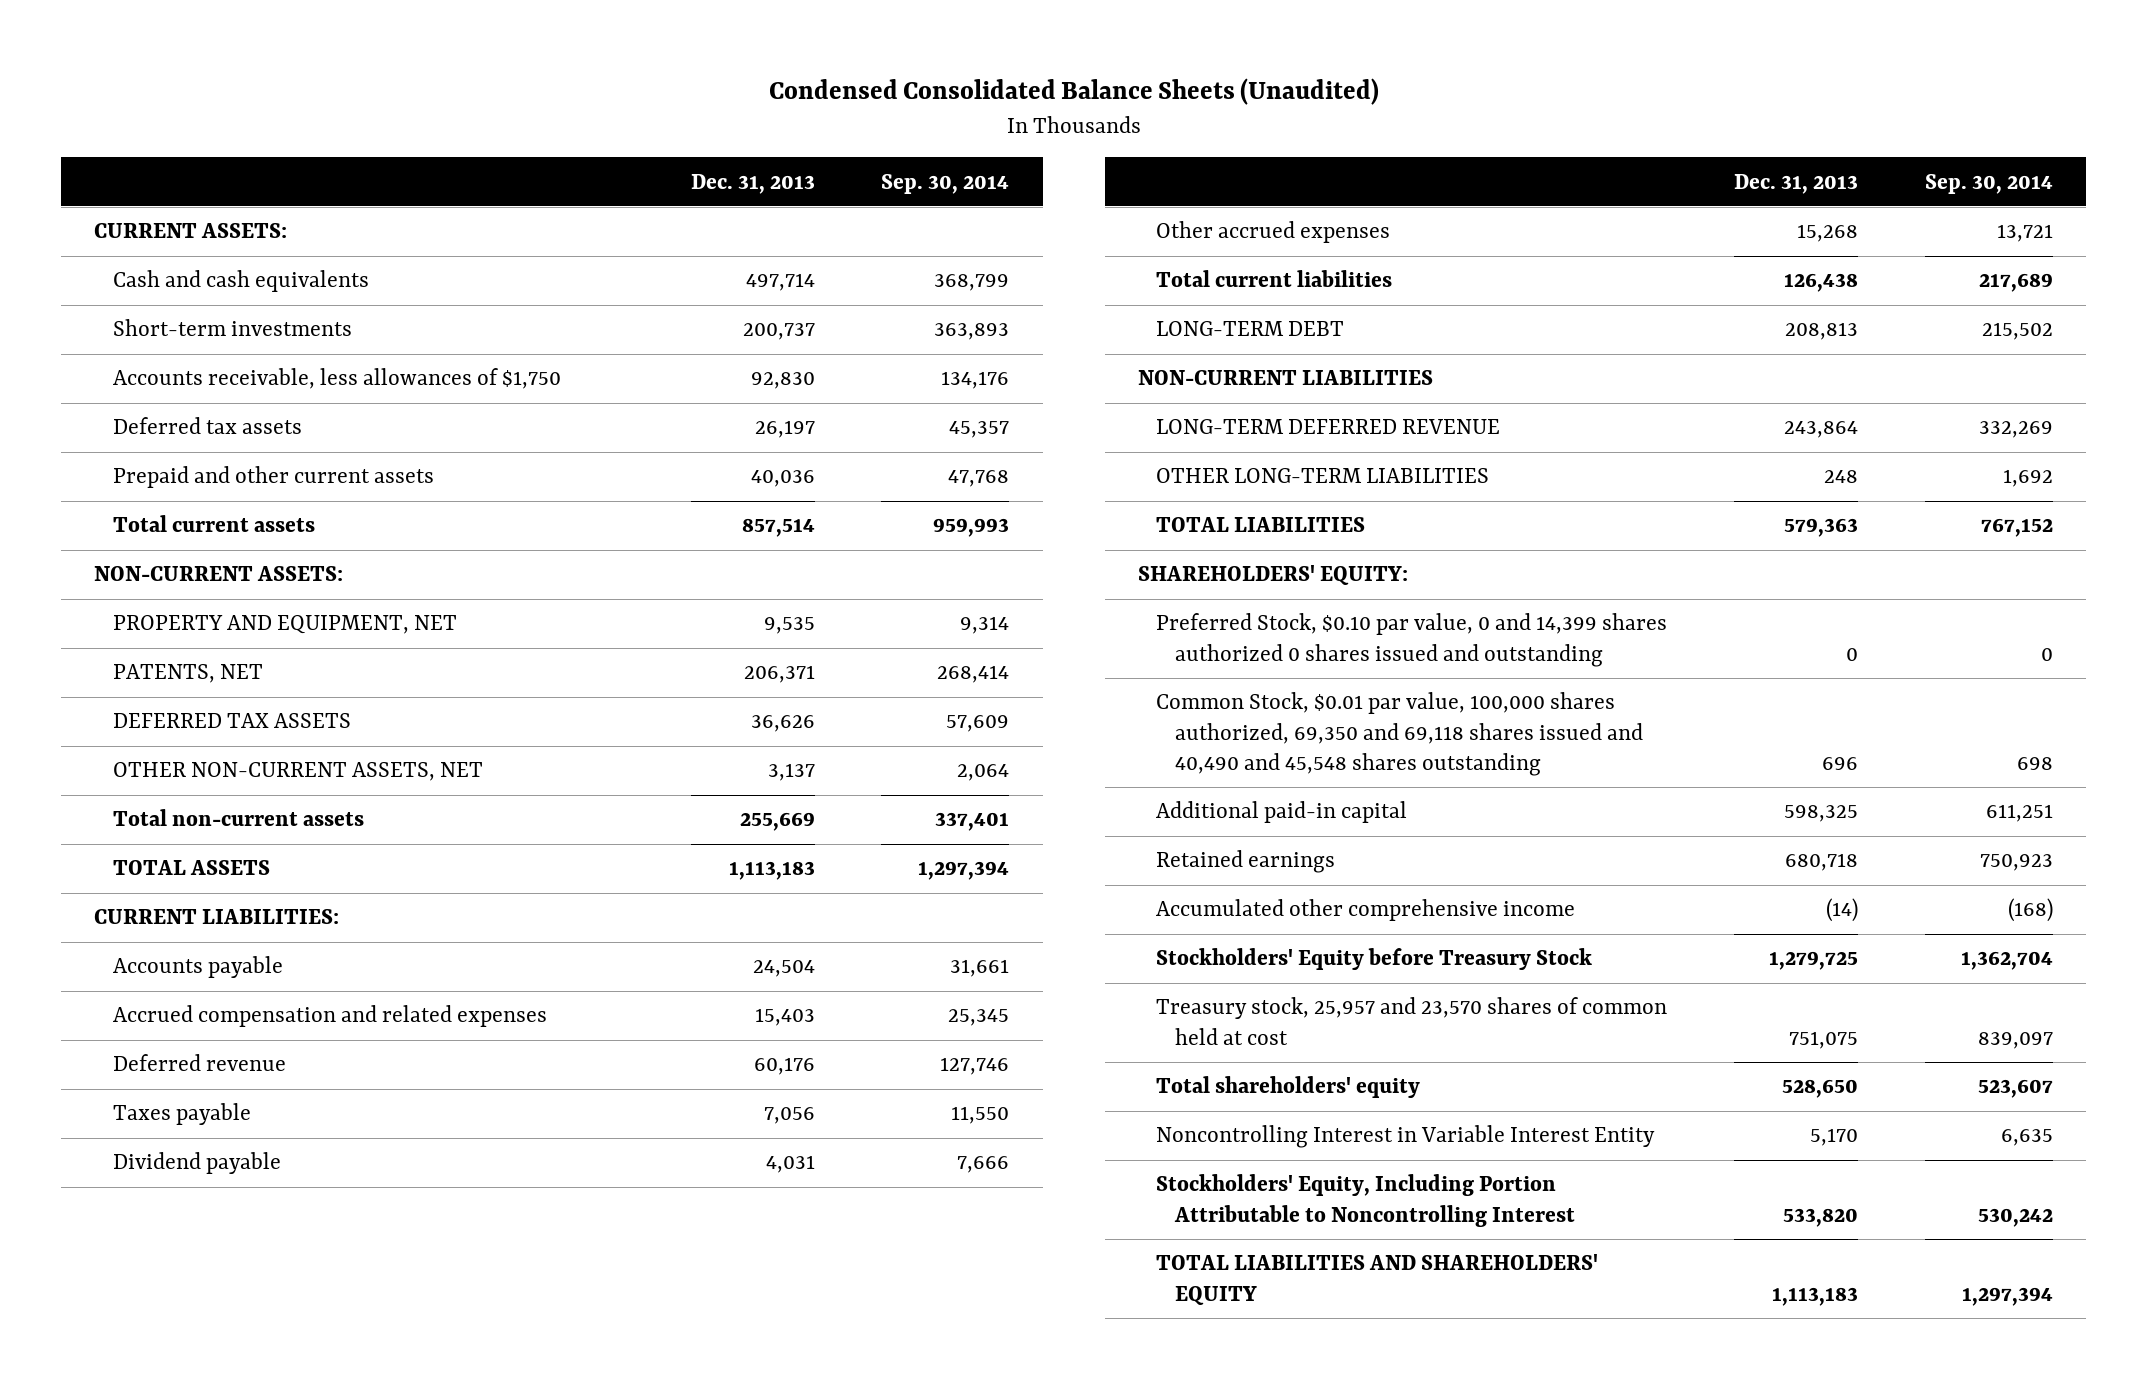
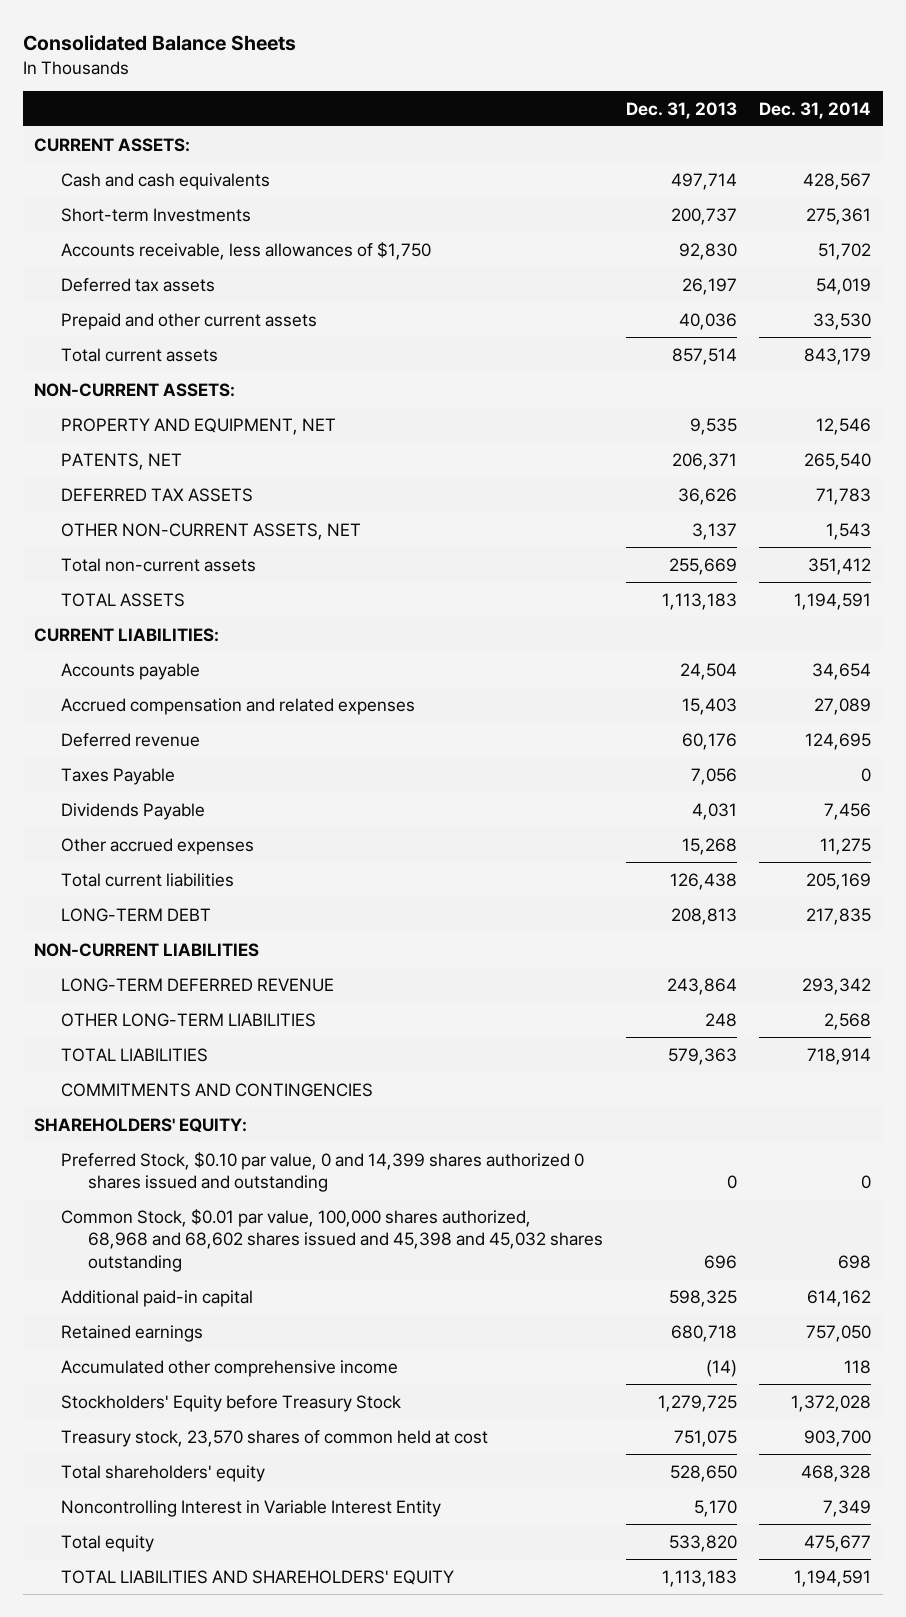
[768,78,1379,106] Condensed Consolidated Balance Sheets (Unaudited) -> [22,34,296,51] Consolidated Balance Sheets
[881,173,1010,194] Sep. 30, 2014 -> none
none -> [759,101,872,119] Dec. 31, 2014
[112,319,352,337] Short-term investments -> [60,207,251,222] Short-term Investments
[112,1103,251,1126] Taxes payable -> [60,767,175,785] Taxes Payable
[112,1152,281,1175] Dividend payable -> [60,802,205,820] Dividends Payable
none -> [60,1082,373,1097] COMMITMENTS AND CONTINGENCIES
[1156,692,1643,776] Common Stock, $0.01 par value, 100,000 shares authorized, 69,350 and 69,118 shares issued and 40,490 and 45,548 shares outstanding -> [60,1208,603,1272] Common Stock, $0.01 par value, 100,000 shares authorized, 68,968 and 68,602 shares issued and 45,398 and 45,032 shares outstanding
[1156,997,1668,1045] Treasury stock, 25,957 and 23,570 shares of common held at cost -> [60,1429,488,1447] Treasury stock, 23,570 shares of common held at cost
[1156,1174,1575,1227] Stockholders' Equity, Including Portion Attributable to Noncontrolling Interest -> [60,1534,154,1552] Total equity

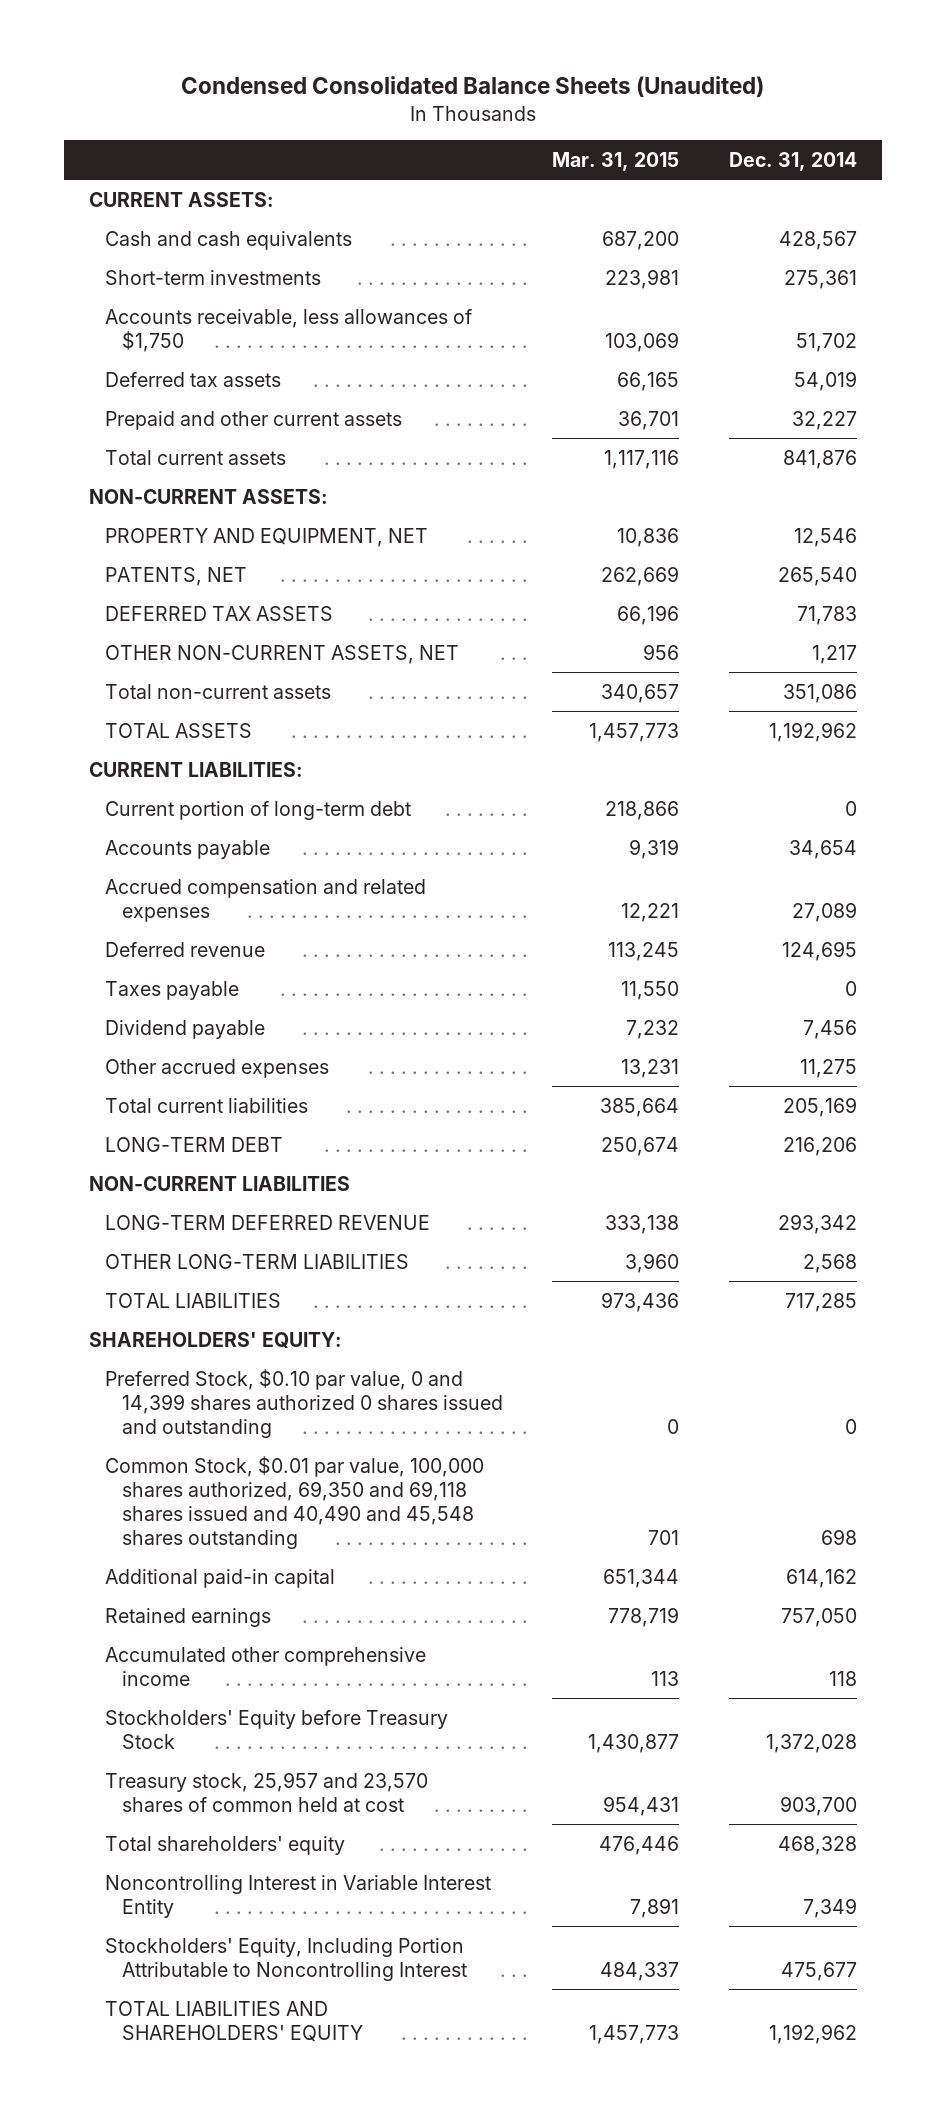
[22,34,296,51] Consolidated Balance Sheets -> [180,76,764,98] Condensed Consolidated Balance Sheets (Unaudited)
[625,101,737,119] Dec. 31, 2013 -> none
none -> [552,151,680,171] Mar. 31, 2015
[60,207,251,222] Short-term Investments -> [105,269,322,285] Short-term investments
[813,312,872,330] 33,530 -> [791,410,857,430] 32,227
[804,347,872,365] 843,179 -> [782,449,857,469] 841,876
[826,522,872,540] 1,543 -> [811,644,857,664] 1,217
[808,557,872,575] 351,412 -> [782,683,857,703] 351,086
[794,592,872,610] 1,194,591 -> [768,721,857,742] 1,192,962
none -> [105,800,412,820] Current portion of long-term debt
[60,767,175,785] Taxes Payable -> [105,980,240,1000] Taxes payable
[60,802,205,820] Dividends Payable -> [105,1019,266,1039] Dividend payable
[806,907,872,925] 217,835 -> [782,1136,857,1156] 216,206
[60,1082,373,1097] COMMITMENTS AND CONTINGENCIES -> none
[807,1047,872,1065] 718,914 -> [784,1292,857,1312] 717,285
[60,1208,603,1272] Common Stock, $0.01 par value, 100,000 shares authorized, 68,968 and 68,602 shares issued and 45,398 and 45,032 shares outstanding -> [105,1455,485,1549] Common Stock, $0.01 par value, 100,000 shares authorized, 69,350 and 69,118 shares issued and 40,490 and 45,548 shares outstanding
[60,1429,488,1447] Treasury stock, 23,570 shares of common held at cost -> [105,1771,429,1812] Treasury stock, 25,957 and 23,570 shares of common held at cost
[60,1534,154,1552] Total equity -> [105,1937,467,1981] Stockholders' Equity, Including Portion Attributable to Noncontrolling Interest
[794,1569,872,1587] 1,194,591 -> [768,2023,857,2044] 1,192,962

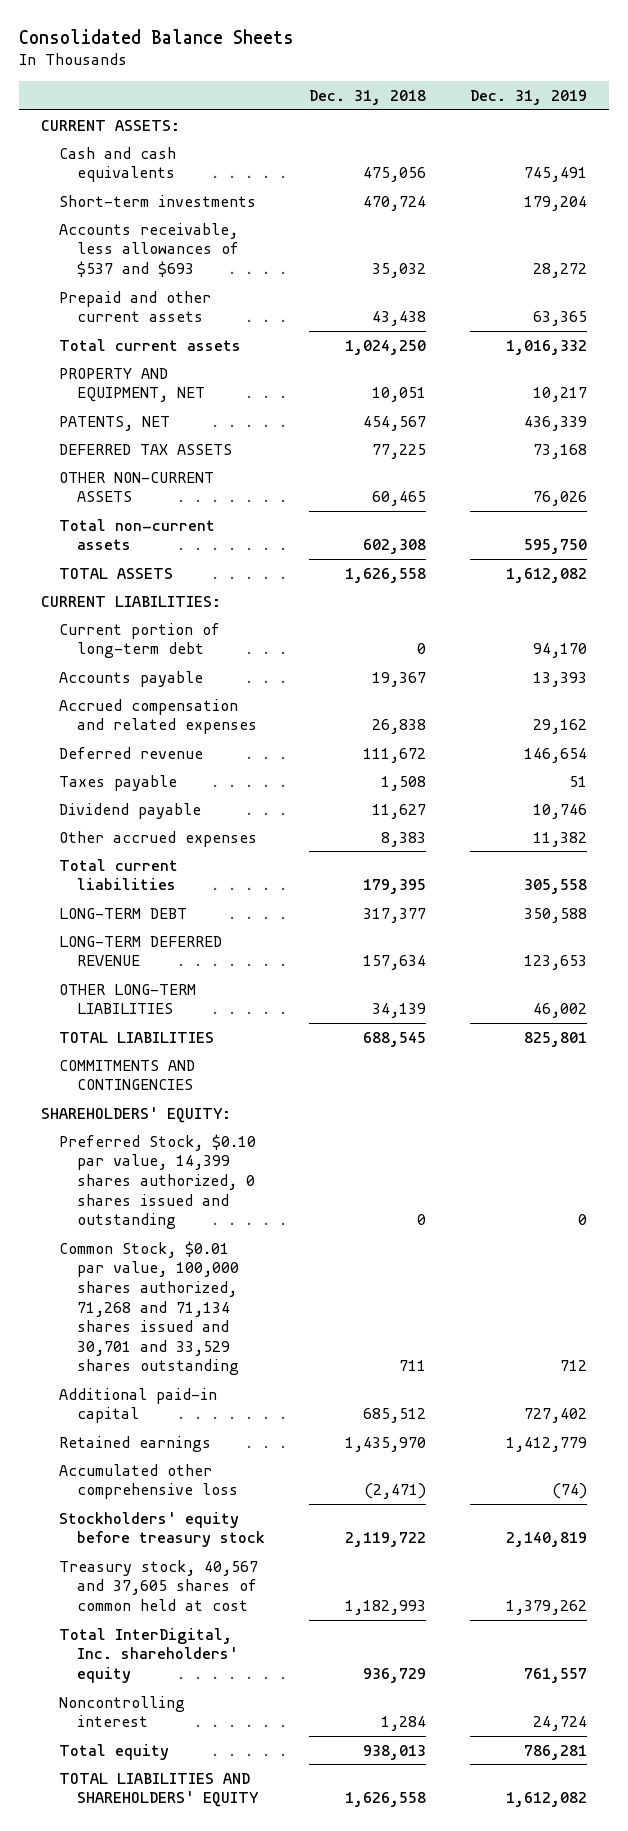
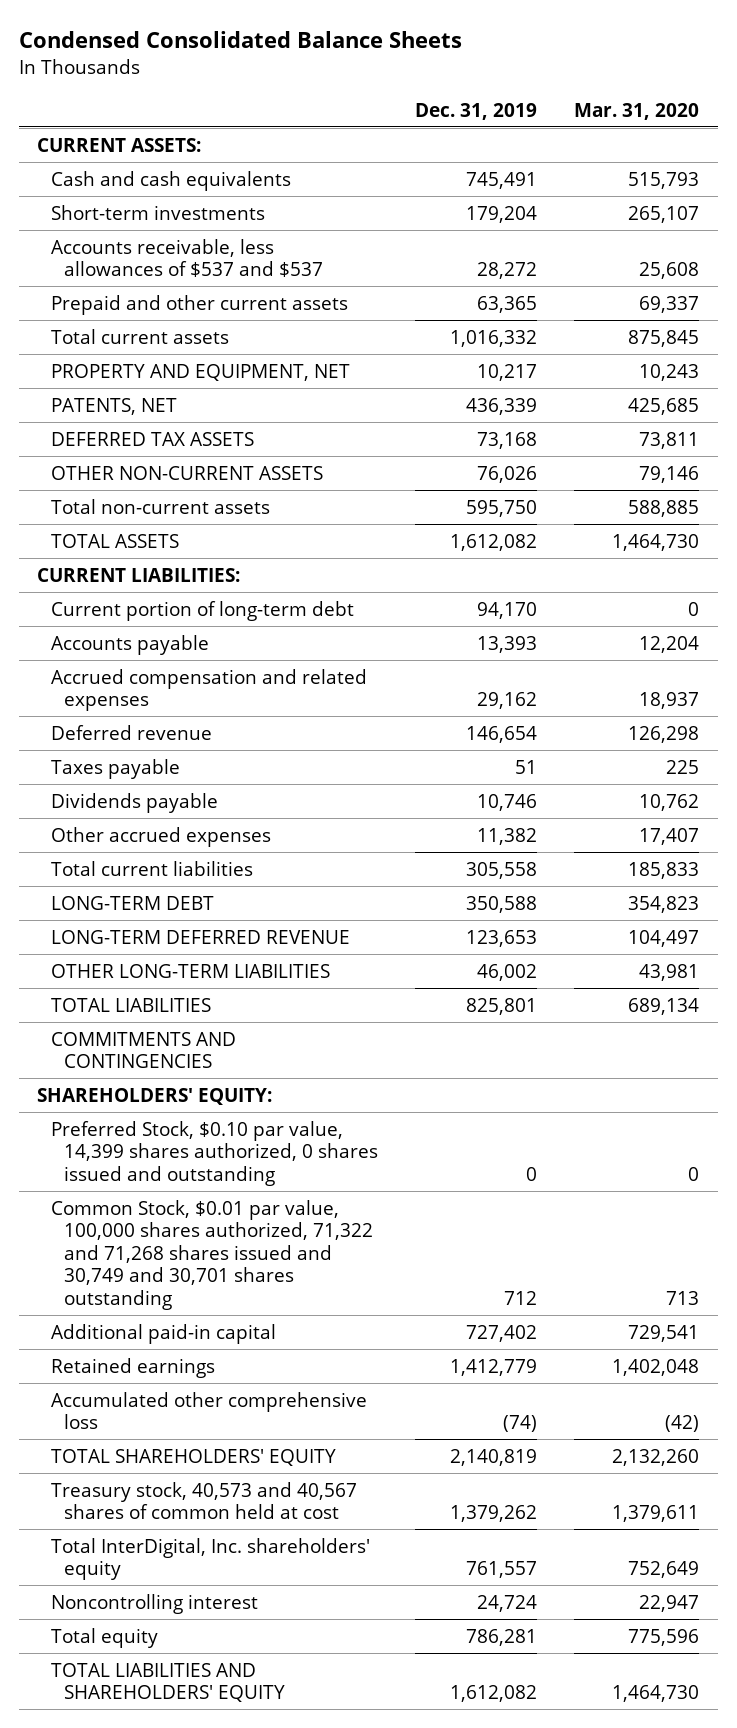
[19,29,295,45] Consolidated Balance Sheets -> [18,31,462,49] Condensed Consolidated Balance Sheets
[308,90,426,106] Dec. 31, 2018 -> none
none -> [574,102,700,120] Mar. 31, 2020
[59,222,239,277] Accounts receivable, less allowances of $537 and $693 -> [50,238,324,278] Accounts receivable, less allowances of $537 and $537
[59,802,202,819] Dividend payable -> [50,792,218,813] Dividends payable
[59,1240,239,1376] Common Stock, $0.01 par value, 100,000 shares authorized, 71,268 and 71,134 shares issued and 30,701 and 33,529 shares outstanding -> [50,1199,374,1310] Common Stock, $0.01 par value, 100,000 shares authorized, 71,322 and 71,268 shares issued and 30,749 and 30,701 shares outstanding
[59,1511,265,1548] Stockholders' equity before treasury stock -> [50,1448,336,1466] TOTAL SHAREHOLDERS' EQUITY
[59,1559,259,1611] Treasury stock, 40,567 and 37,605 shares of common held at cost -> [50,1481,357,1520] Treasury stock, 40,573 and 40,567 shares of common held at cost

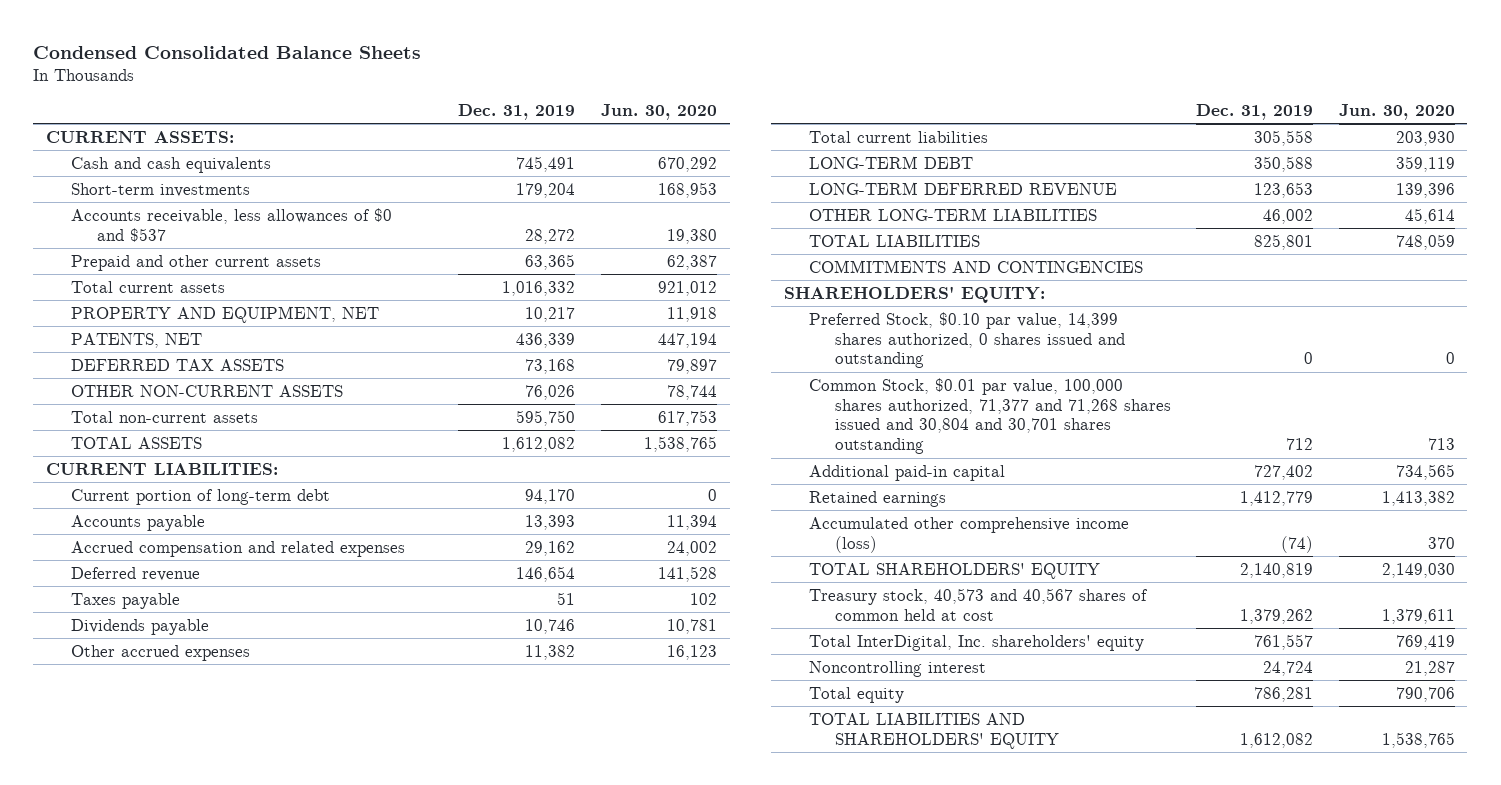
[574,102,700,120] Mar. 31, 2020 -> none
none -> [600,104,717,121] Jun. 30, 2020
[50,238,324,278] Accounts receivable, less allowances of $537 and $537 -> [71,207,393,242] Accounts receivable, less allowances of $0 and $537
[50,1199,374,1310] Common Stock, $0.01 par value, 100,000 shares authorized, 71,322 and 71,268 shares issued and 30,749 and 30,701 shares outstanding -> [809,377,1171,455] Common Stock, $0.01 par value, 100,000 shares authorized, 71,377 and 71,268 shares issued and 30,804 and 30,701 shares outstanding
[50,1391,367,1430] Accumulated other comprehensive loss -> [809,516,1130,553] Accumulated other comprehensive income (loss)

